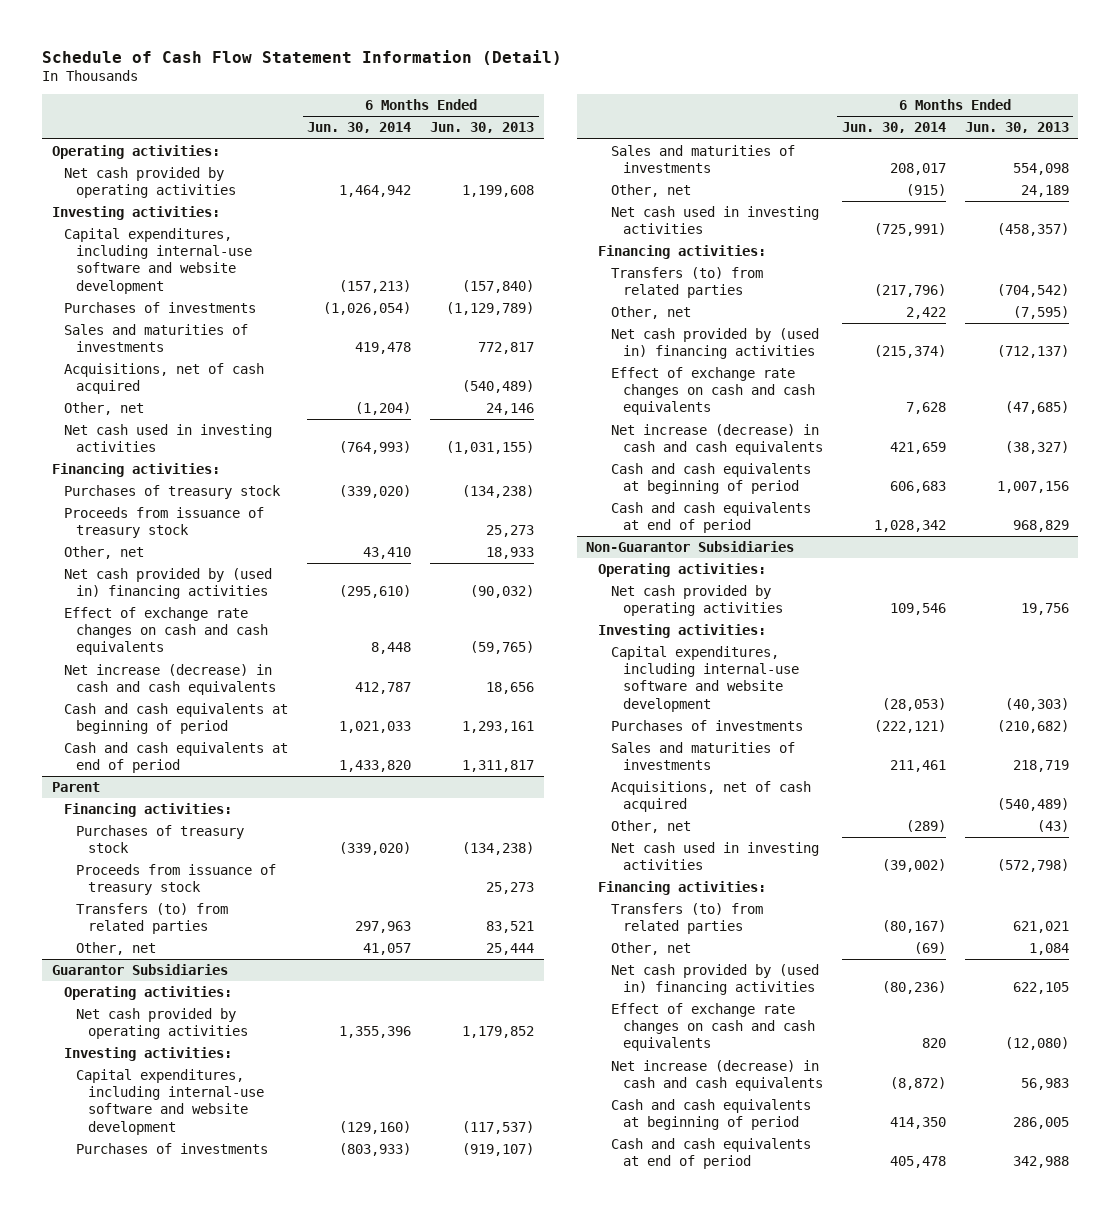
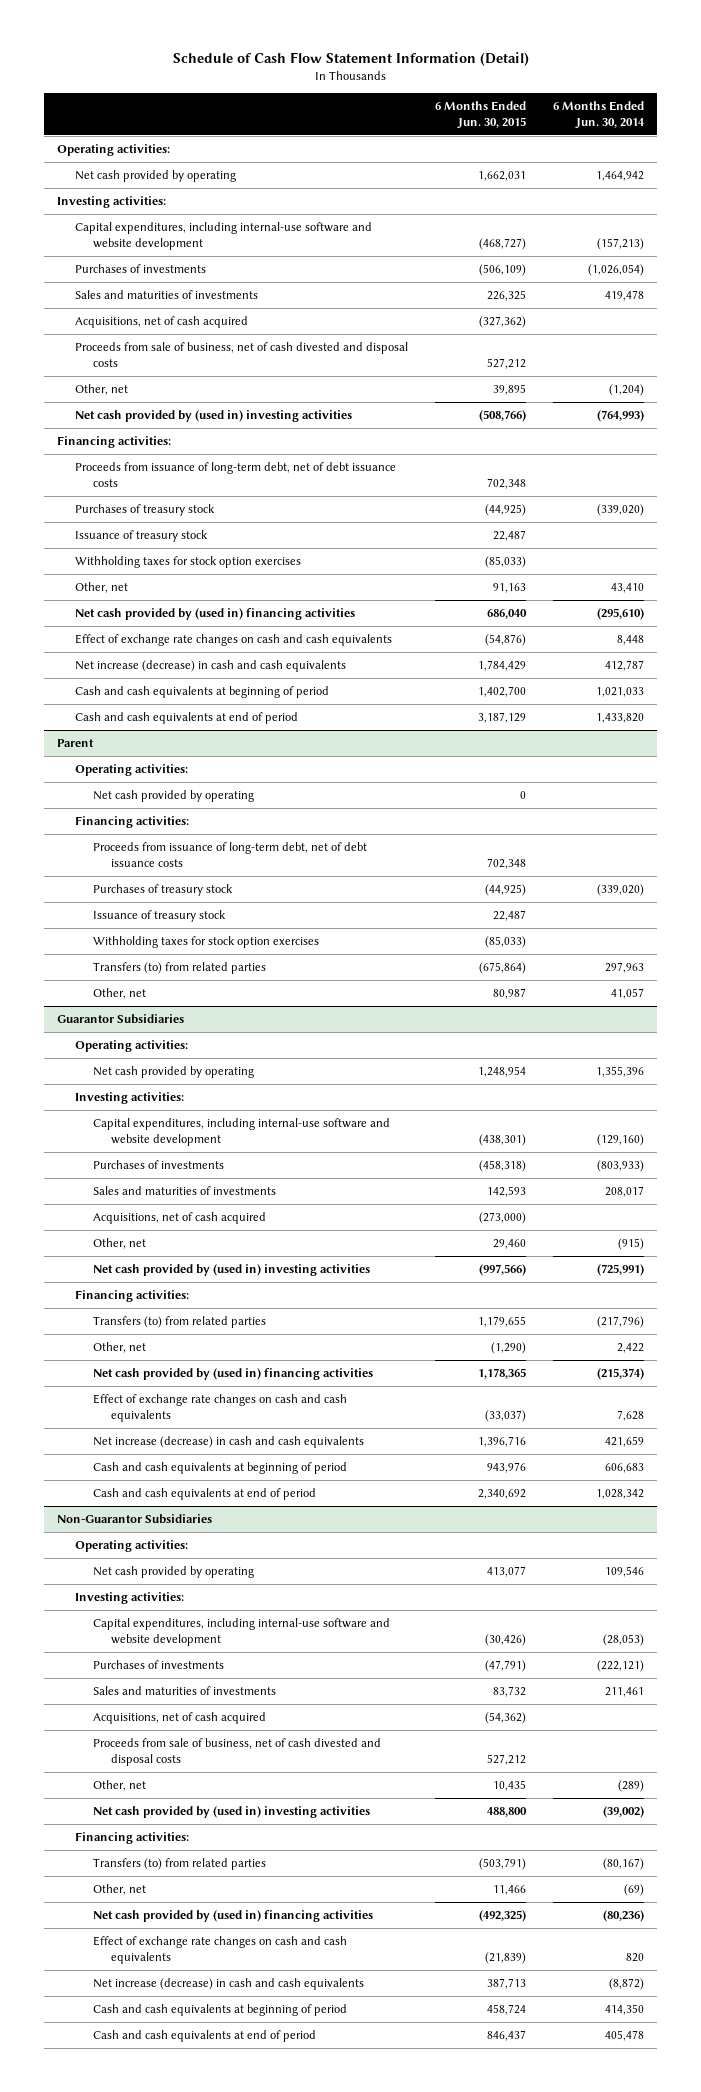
[430,122,535,134] Jun. 30, 2013 -> none
none -> [435,100,527,129] 6 Months Ended Jun. 30, 2015
[63,166,237,199] Net cash provided by operating activities -> [75,169,237,182] Net cash provided by operating
none -> [75,341,409,368] Proceeds from sale of business, net of cash divested and disposal costs
[63,423,272,453] Net cash used in investing activities -> [75,409,353,422] Net cash provided by (used in) investing activities
none -> [75,461,397,488] Proceeds from issuance of long-term debt, net of debt issuance costs
[63,506,264,539] Proceeds from issuance of treasury stock -> [75,529,209,542] Issuance of treasury stock
none -> [75,555,302,568] Withholding taxes for stock option exercises
none -> [75,763,189,776] Operating activities:
none -> [92,789,254,802] Net cash provided by operating
none -> [92,841,367,868] Proceeds from issuance of long-term debt, net of debt issuance costs
[76,863,277,896] Proceeds from issuance of treasury stock -> [92,909,226,922] Issuance of treasury stock
none -> [92,935,319,948] Withholding taxes for stock option exercises
[76,1007,249,1040] Net cash provided by operating activities -> [92,1065,254,1078] Net cash provided by operating
none -> [92,1211,266,1224] Acquisitions, net of cash acquired
[610,205,819,235] Net cash used in investing activities -> [92,1263,370,1276] Net cash provided by (used in) investing activities
[610,584,783,617] Net cash provided by operating activities -> [92,1565,254,1578] Net cash provided by operating
none -> [92,1737,381,1767] Proceeds from sale of business, net of cash divested and disposal costs
[610,841,819,871] Net cash used in investing activities -> [92,1805,370,1818] Net cash provided by (used in) investing activities

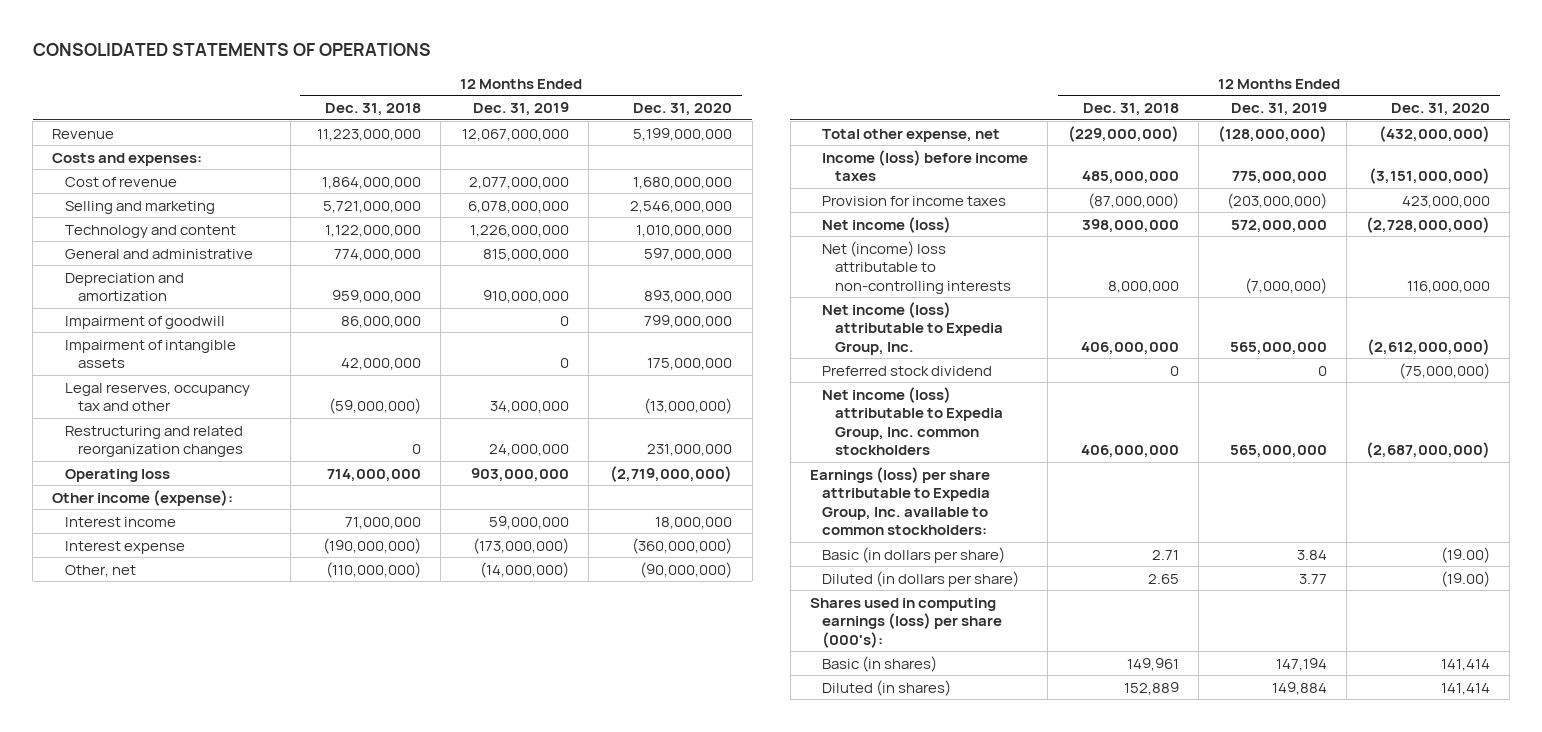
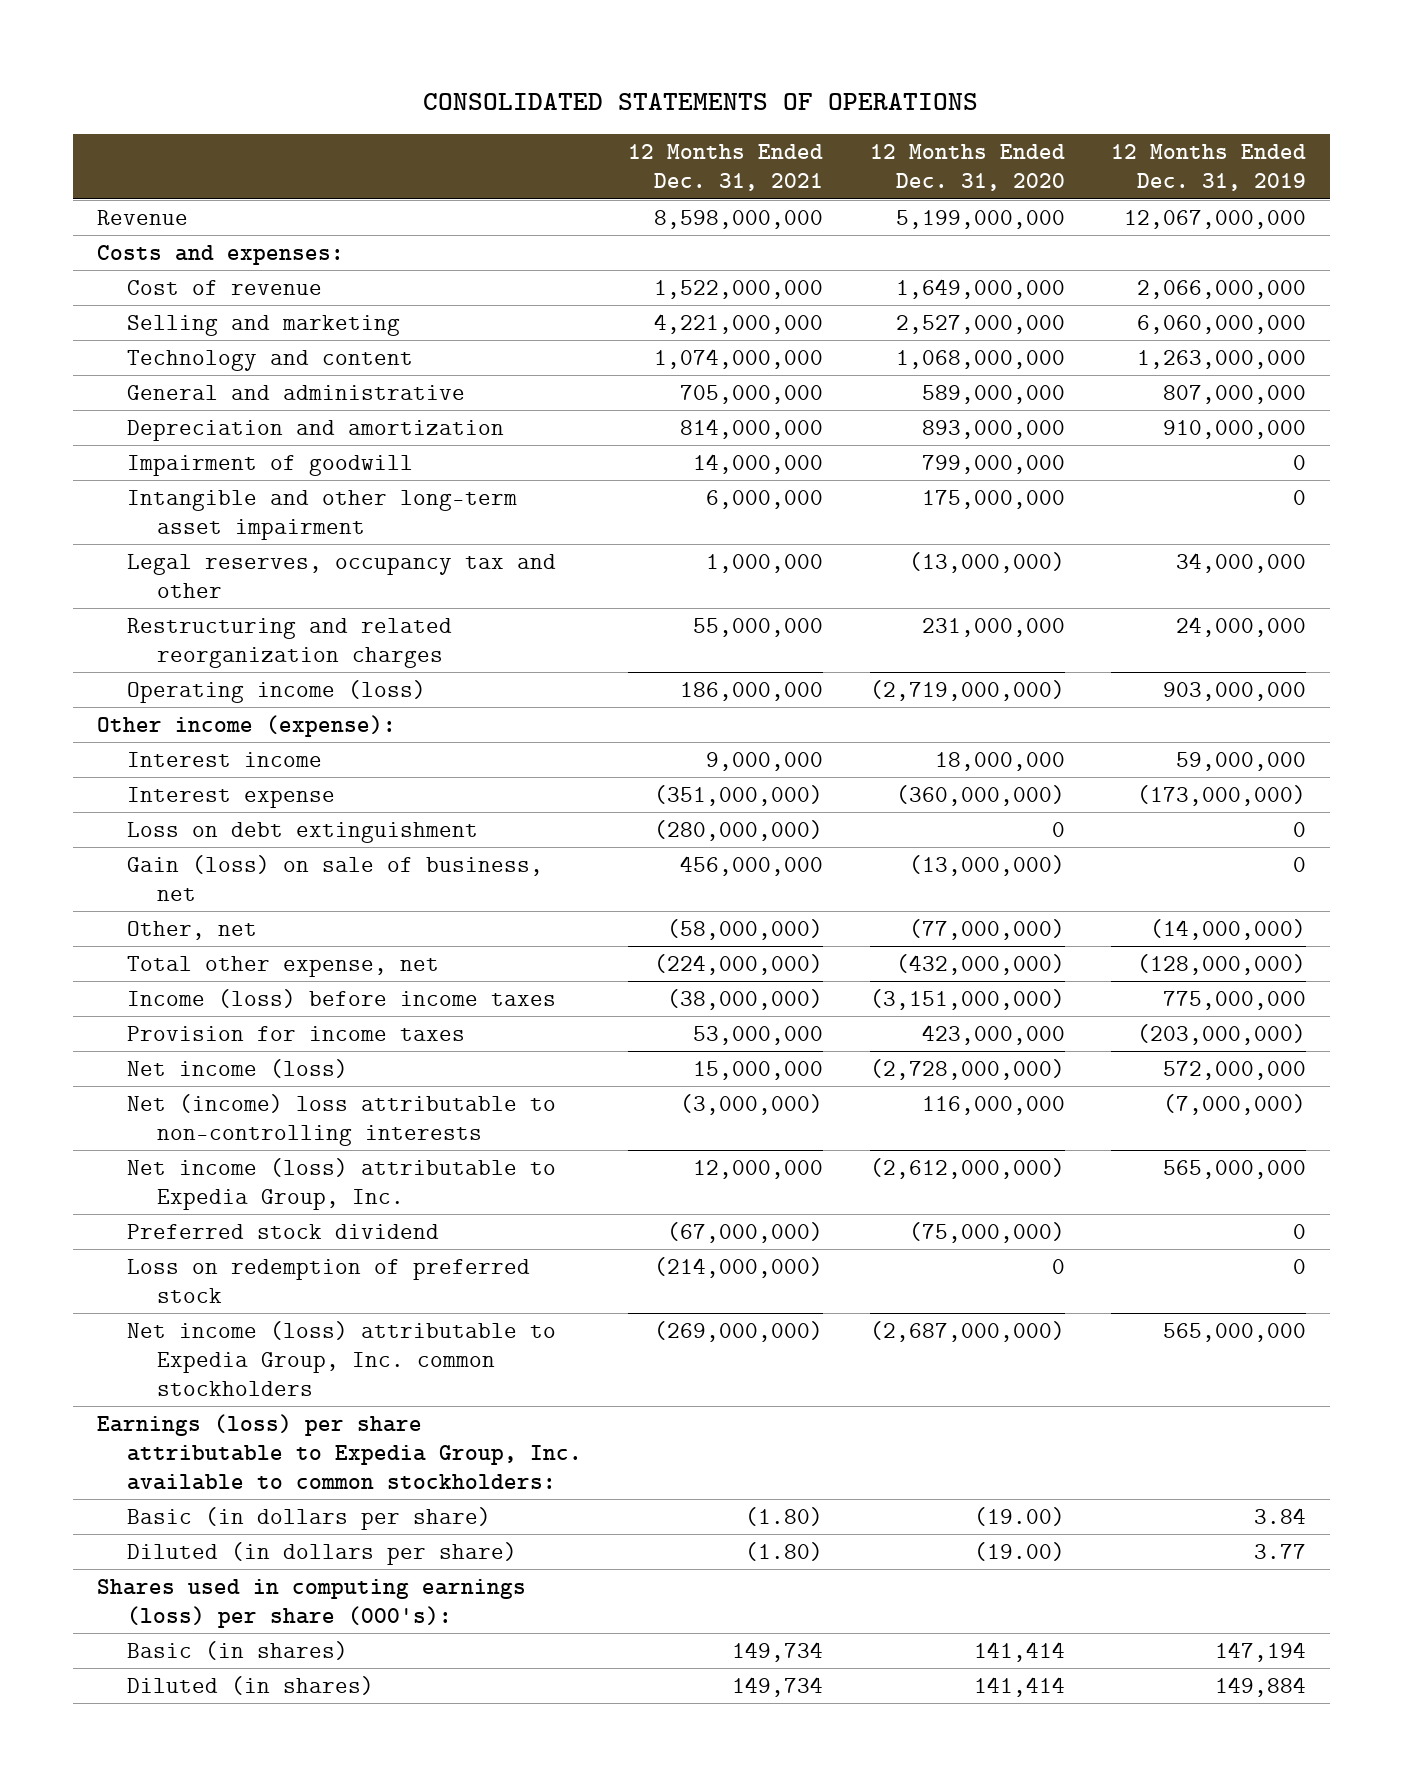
[325,103,422,117] Dec. 31, 2018 -> none
none -> [628,144,824,192] 12 Months Ended Dec. 31, 2021
[469,176,570,189] 2,077,000,000 -> [1137,279,1307,299] 2,066,000,000
[633,176,733,189] 1,680,000,000 -> [895,278,1065,299] 1,649,000,000
[468,200,570,213] 6,078,000,000 -> [1137,314,1307,334] 6,060,000,000
[630,200,733,213] 2,546,000,000 -> [895,314,1065,334] 2,527,000,000
[470,224,570,237] 1,226,000,000 -> [1137,349,1307,369] 1,263,000,000
[636,224,733,237] 1,010,000,000 -> [895,349,1065,369] 1,068,000,000
[483,248,570,261] 815,000,000 -> [1163,384,1307,404] 807,000,000
[644,247,733,261] 597,000,000 -> [921,384,1065,404] 589,000,000
[64,339,236,369] Impairment of intangible assets -> [126,489,517,540] Intangible and other long-term asset impairment
[64,425,243,458] Restructuring and related reorganization changes -> [126,617,452,668] Restructuring and related reorganization charges
[64,468,170,482] Operating loss -> [126,679,426,703] Operating income (loss)
none -> [126,821,478,843] Loss on debt extinguishment
none -> [126,854,543,901] Gain (loss) on sale of business, net
[640,561,733,578] (90,000,000) -> [908,918,1065,940] (77,000,000)
none -> [126,1258,530,1303] Loss on redemption of preferred stock

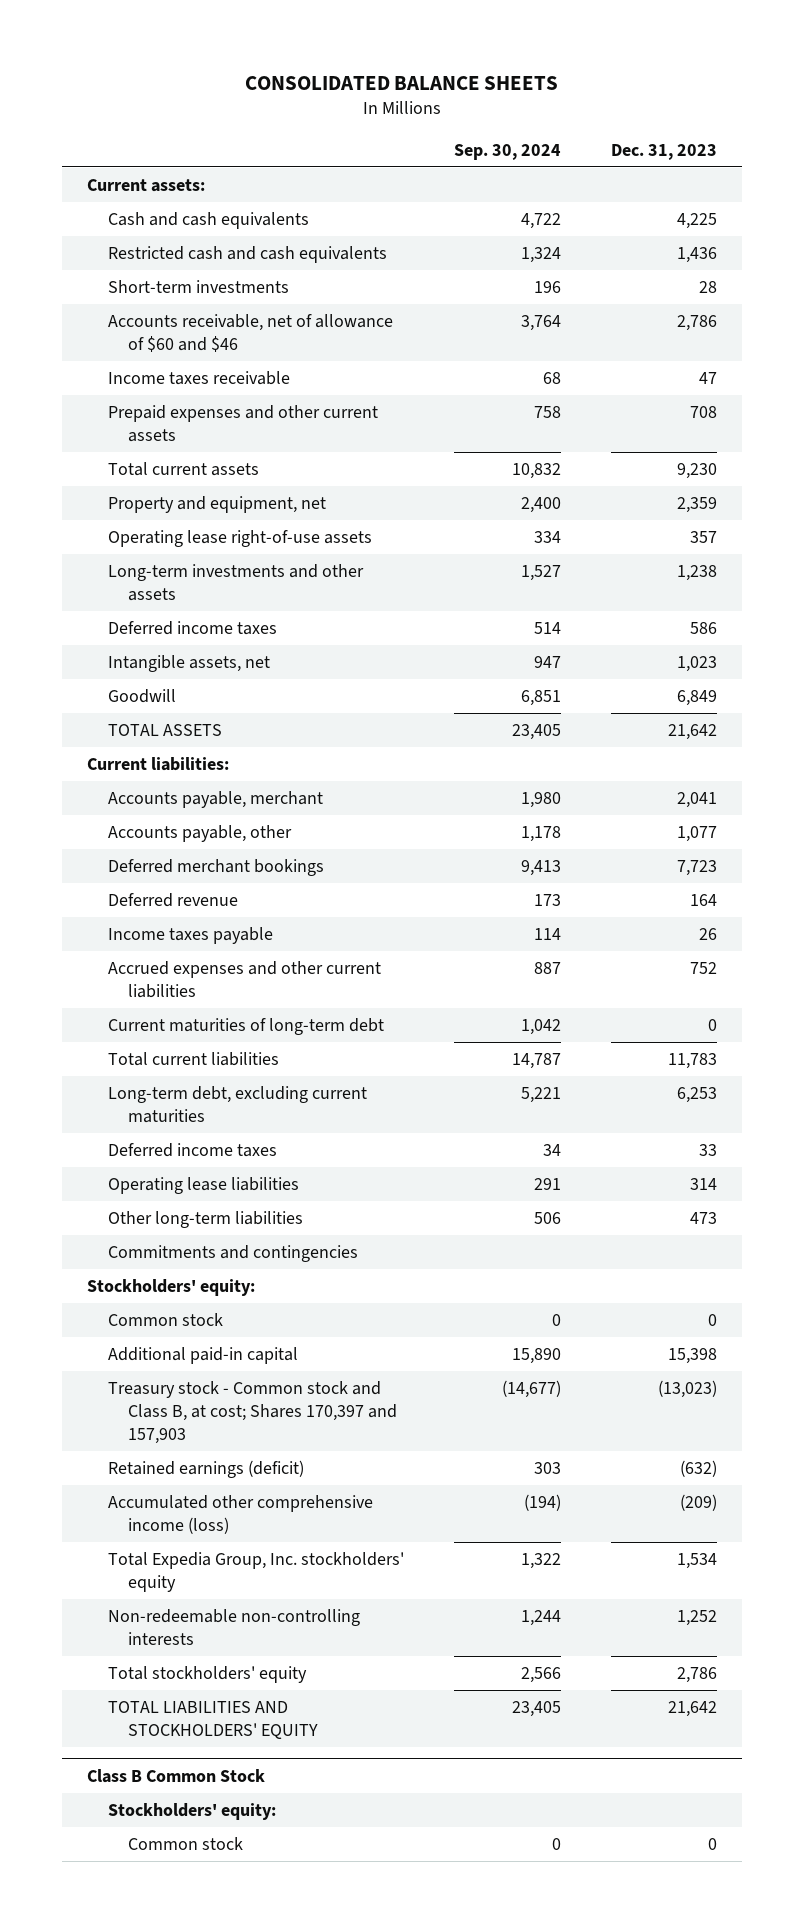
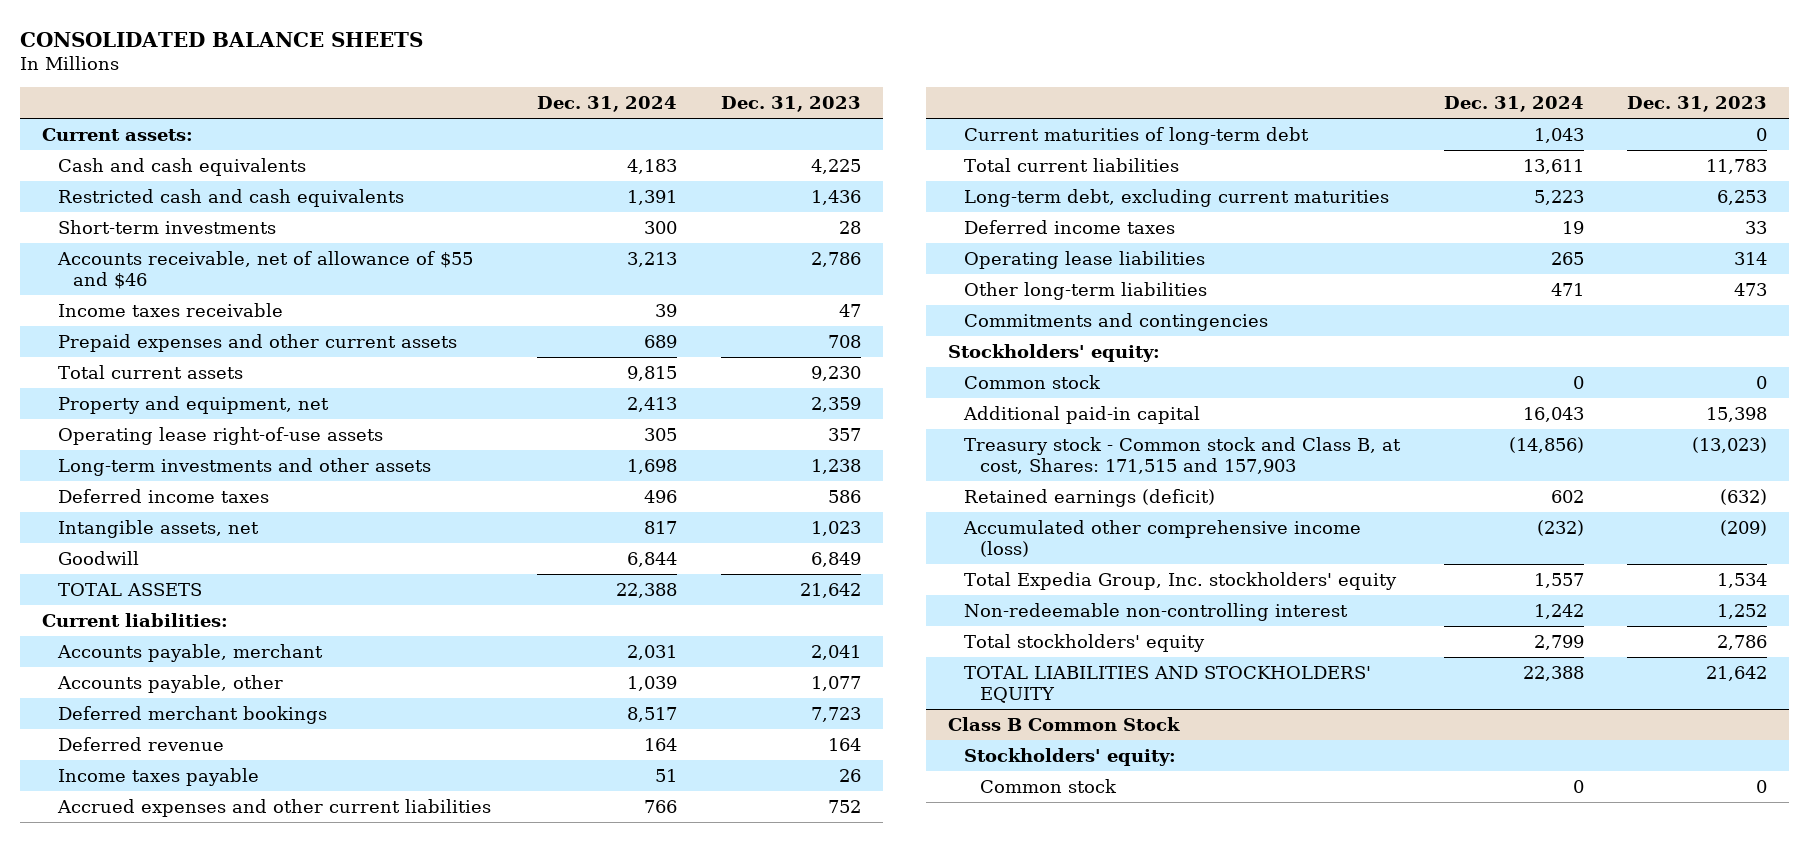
[453,143,561,160] Sep. 30, 2024 -> none
none -> [537,96,678,113] Dec. 31, 2024
[107,314,393,352] Accounts receivable, net of allowance of $60 and $46 -> [56,250,473,289] Accounts receivable, net of allowance of $55 and $46
[107,1381,398,1444] Treasury stock - Common stock and Class B, at cost; Shares 170,397 and 157,903 -> [963,436,1401,474] Treasury stock - Common stock and Class B, at cost, Shares: 171,515 and 157,903
[107,1609,360,1645] Non-redeemable non-controlling interests -> [963,602,1348,621] Non-redeemable non-controlling interest

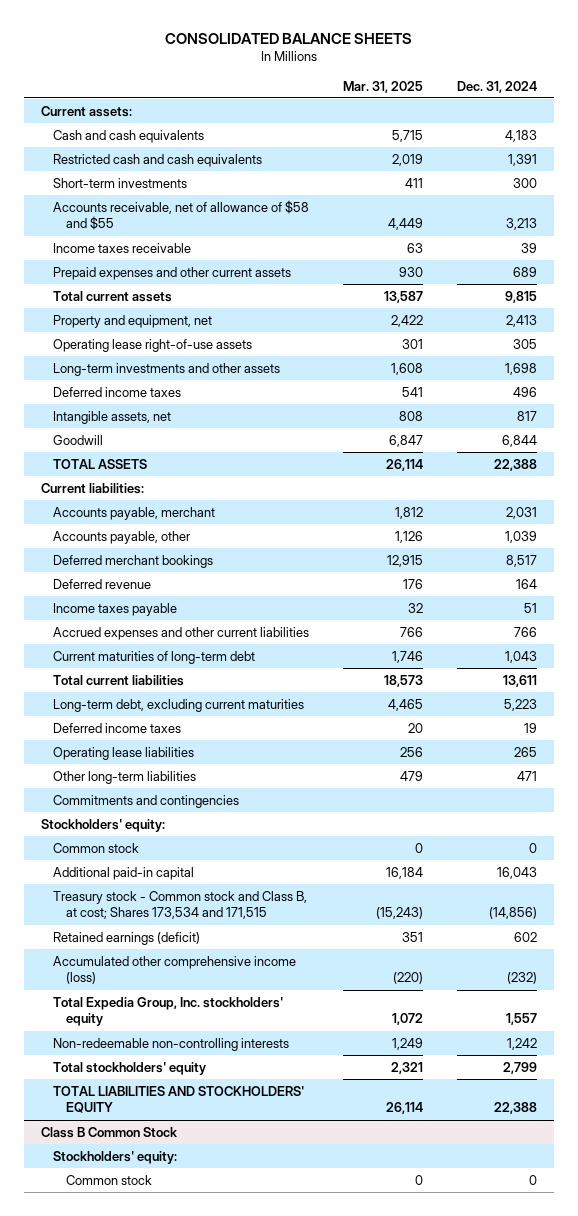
[720,96,861,113] Dec. 31, 2023 -> none
none -> [343,80,424,93] Mar. 31, 2025
[56,250,473,289] Accounts receivable, net of allowance of $55 and $46 -> [53,199,310,231] Accounts receivable, net of allowance of $58 and $55
[963,436,1401,474] Treasury stock - Common stock and Class B, at cost, Shares: 171,515 and 157,903 -> [53,890,308,920] Treasury stock - Common stock and Class B, at cost; Shares 173,534 and 171,515
[963,602,1348,621] Non-redeemable non-controlling interest -> [53,1037,290,1051] Non-redeemable non-controlling interests

